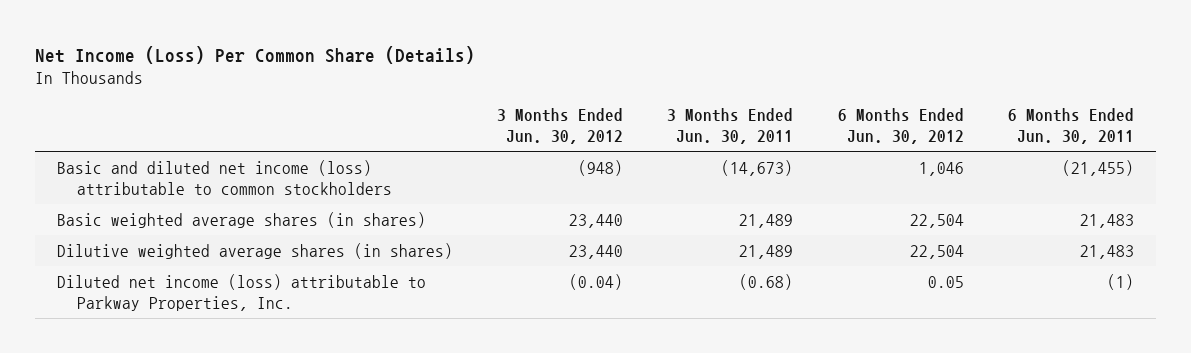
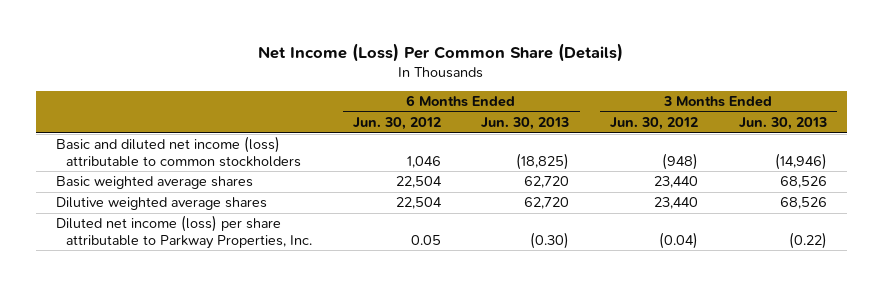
[667,108,794,145] 3 Months Ended Jun. 30, 2011 -> none
[1007,108,1134,145] 6 Months Ended Jun. 30, 2011 -> none
none -> [481,117,570,131] Jun. 30, 2013
none -> [738,117,827,131] Jun. 30, 2013
[57,211,427,228] Basic weighted average shares (in shares) -> [56,176,254,190] Basic weighted average shares
[57,242,454,259] Dilutive weighted average shares (in shares) -> [56,197,268,211] Dilutive weighted average shares
[57,273,427,311] Diluted net income (loss) attributable to Parkway Properties, Inc. -> [56,215,313,249] Diluted net income (loss) per share attributable to Parkway Properties, Inc.

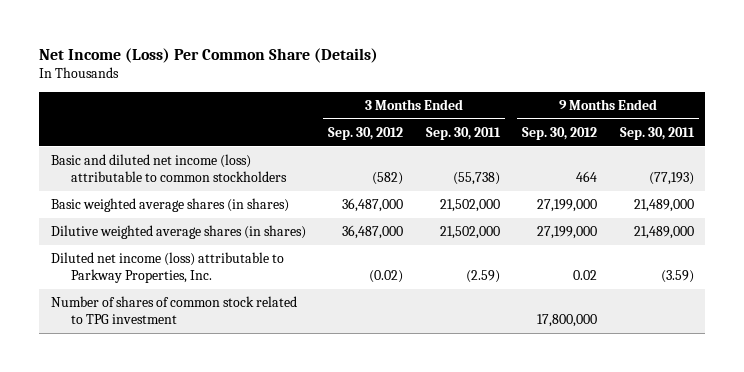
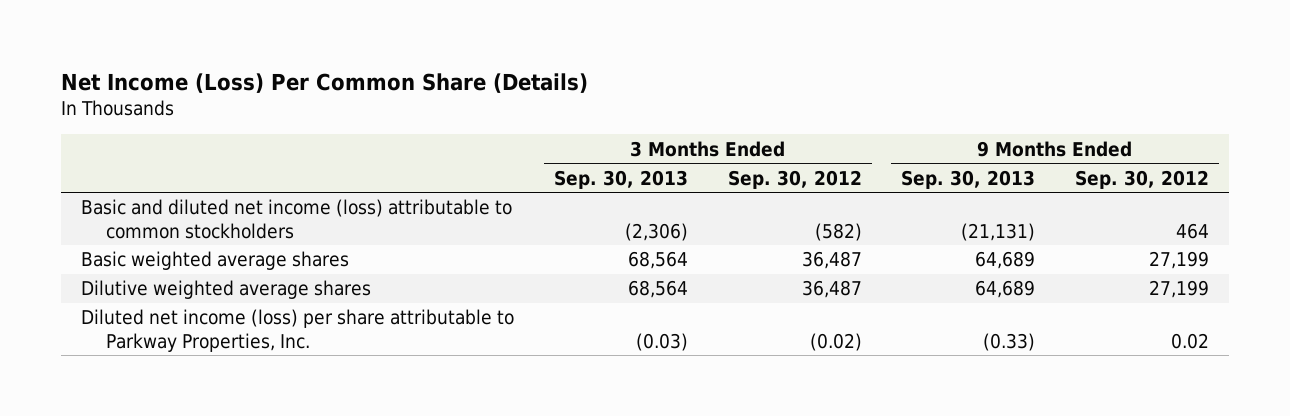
[425,127,501,141] Sep. 30, 2011 -> none
[619,127,695,141] Sep. 30, 2011 -> none
none -> [553,169,688,189] Sep. 30, 2013
none -> [901,169,1036,189] Sep. 30, 2013
[50,296,297,325] Number of shares of common stock related to TPG investment -> none
[50,198,289,213] Basic weighted average shares (in shares) -> [80,251,349,271] Basic weighted average shares
[342,198,404,213] 36,487,000 -> [801,251,862,270] 36,487
[537,199,598,213] 27,199,000 -> [1149,251,1210,270] 27,199
[50,225,306,240] Dilutive weighted average shares (in shares) -> [80,280,371,300] Dilutive weighted average shares
[342,225,404,240] 36,487,000 -> [801,280,862,299] 36,487
[537,226,598,240] 27,199,000 -> [1149,280,1210,299] 27,199
[50,252,284,284] Diluted net income (loss) attributable to Parkway Properties, Inc. -> [80,309,514,352] Diluted net income (loss) per share attributable to Parkway Properties, Inc.

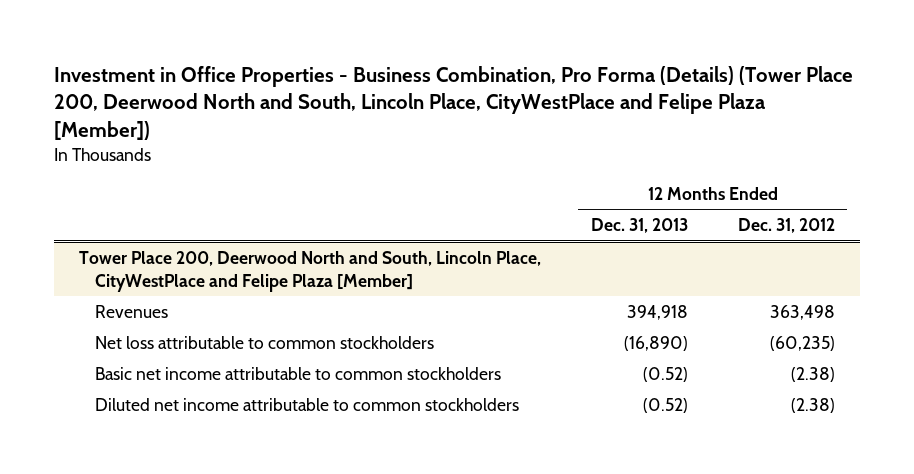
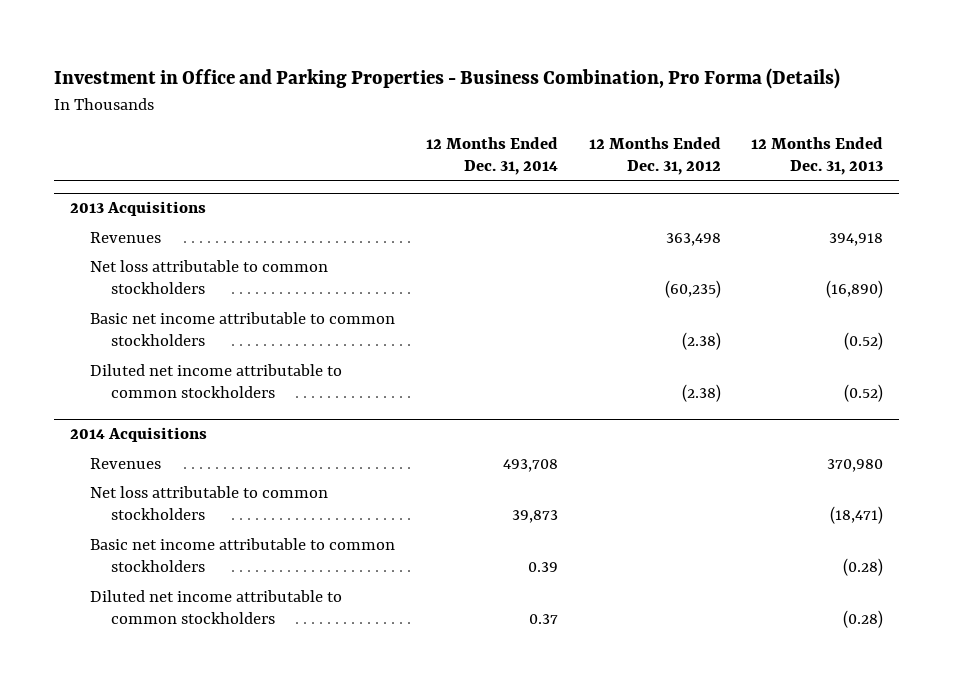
[54,65,854,140] Investment in Office Properties - Business Combination, Pro Forma (Details) (Tower Place 200, Deerwood North and South, Lincoln Place, CityWestPlace and Felipe Plaza [Member]) -> [54,67,841,89] Investment in Office and Parking Properties - Business Combination, Pro Forma (Details)
none -> [425,137,558,176] 12 Months Ended Dec. 31, 2014
[79,250,542,292] Tower Place 200, Deerwood North and South, Lincoln Place, CityWestPlace and Felipe Plaza [Member] -> none
none -> [69,201,206,217] 2013 Acquisitions
none -> [69,427,207,443] 2014 Acquisitions
none -> [90,458,162,470] Revenues
none -> [90,486,329,521] Net loss attributable to common stockholders
none -> [90,538,396,573] Basic net income attributable to common stockholders
none -> [90,590,343,625] Diluted net income attributable to common stockholders

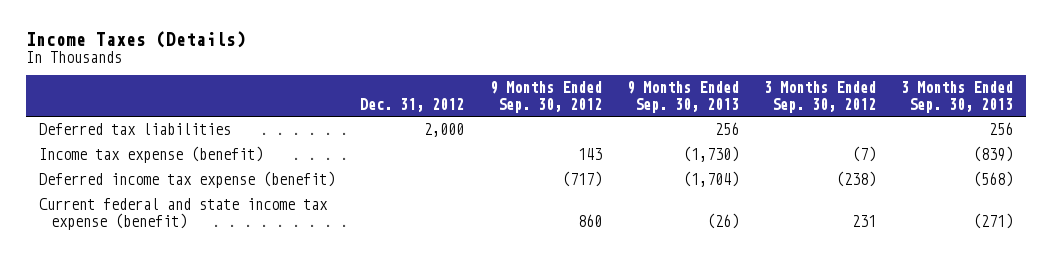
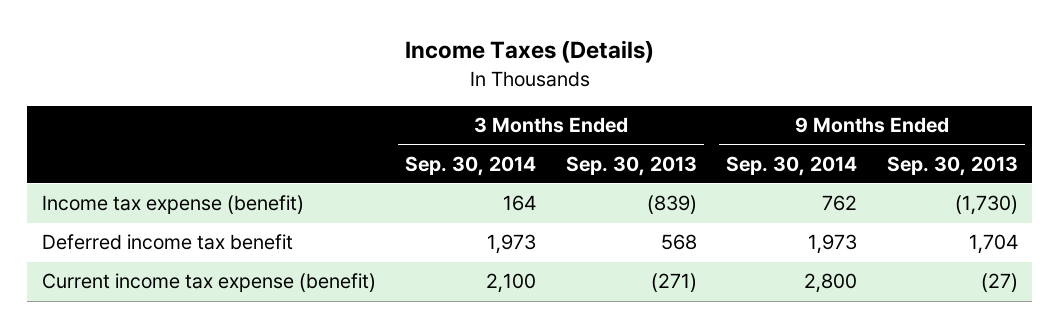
[360,97,465,112] Dec. 31, 2012 -> none
[489,81,602,113] 9 Months Ended Sep. 30, 2012 -> none
[764,81,877,113] 3 Months Ended Sep. 30, 2012 -> none
none -> [405,155,537,176] Sep. 30, 2014
none -> [726,155,858,176] Sep. 30, 2014
[38,123,231,136] Deferred tax liabilities -> none
[38,171,335,189] Deferred income tax expense (benefit) -> [41,234,293,251] Deferred income tax benefit
[682,171,739,188] (1,704) -> [968,234,1018,255] 1,704
[973,171,1014,188] (568) -> [660,234,697,251] 568
[38,198,328,230] Current federal and state income tax expense (benefit) -> [41,273,376,293] Current income tax expense (benefit)
[706,212,739,229] (26) -> [980,273,1018,293] (27)

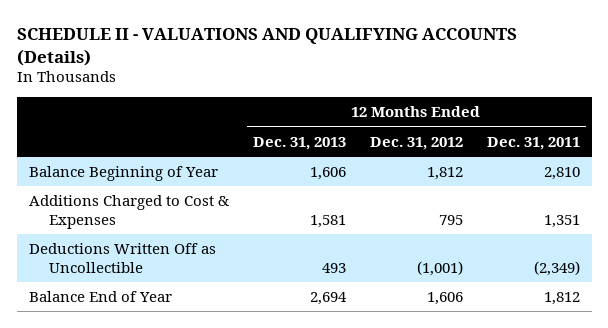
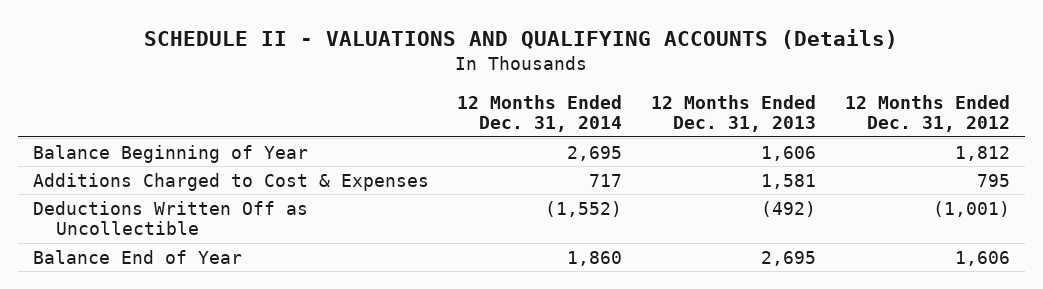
[486,136,580,150] Dec. 31, 2011 -> none
none -> [457,94,623,133] 12 Months Ended Dec. 31, 2014
[321,262,346,273] 493 -> [761,200,817,217] (492)
[309,292,347,306] 2,694 -> [761,250,817,266] 2,695

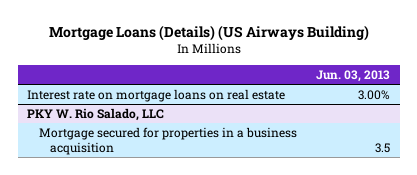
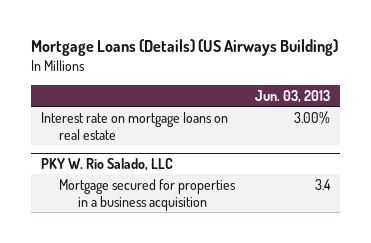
[375,143,391,154] 3.5 -> [315,178,332,190] 3.4

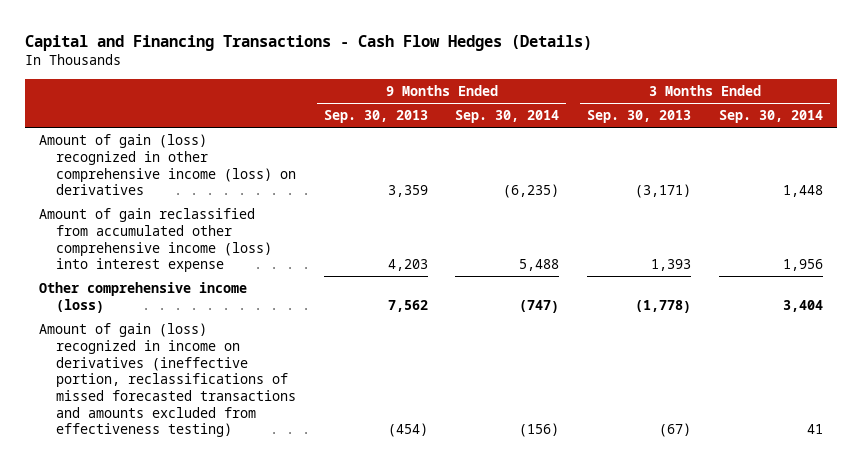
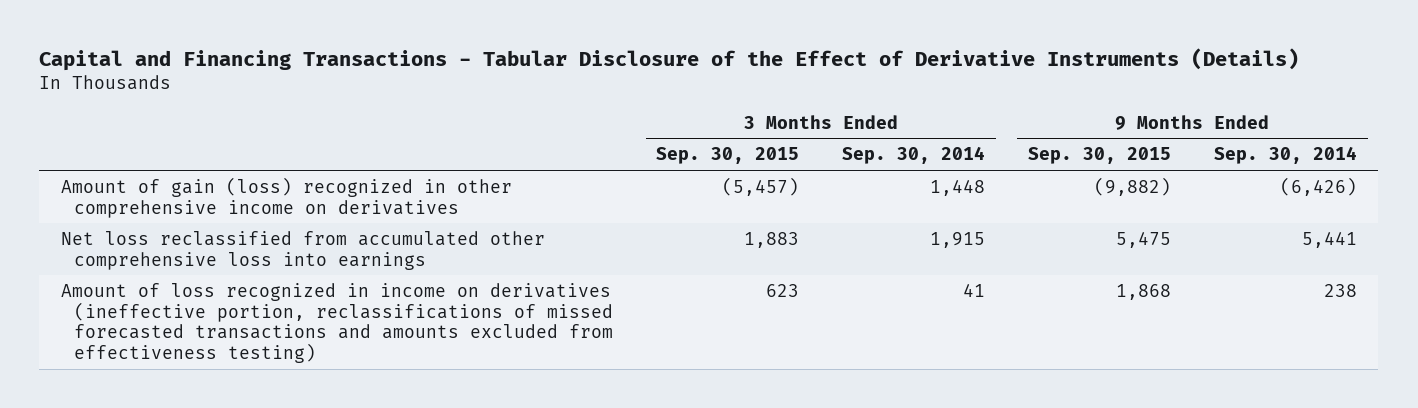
[25,34,593,51] Capital and Financing Transactions - Cash Flow Hedges (Details) -> [39,48,1300,72] Capital and Financing Transactions - Tabular Disclosure of the Effect of Derivative Instruments (Details)
[323,110,428,124] Sep. 30, 2013 -> none
[587,110,692,124] Sep. 30, 2013 -> none
none -> [656,147,800,165] Sep. 30, 2015
none -> [1028,147,1172,165] Sep. 30, 2015
[39,282,248,313] Other comprehensive income (loss) -> none
[39,134,296,196] Amount of gain (loss) recognized in other comprehensive income (loss) on derivatives -> [60,176,512,218] Amount of gain (loss) recognized in other comprehensive income on derivatives
[503,184,560,199] (6,235) -> [1279,176,1357,196] (6,426)
[39,208,272,273] Amount of gain reclassified from accumulated other comprehensive income (loss) into interest expense -> [60,230,545,270] Net loss reclassified from accumulated other comprehensive loss into earnings
[519,259,560,272] 5,488 -> [1301,230,1357,248] 5,441
[782,259,823,272] 1,956 -> [930,231,986,248] 1,915
[39,323,296,438] Amount of gain (loss) recognized in income on derivatives (ineffective portion, reclassifications of missed forecasted transactions and amounts excluded from effectiveness testing) -> [60,282,614,364] Amount of loss recognized in income on derivatives (ineffective portion, reclassifications of missed forecasted transactions and amounts excluded from effectiveness testing)
[519,423,560,438] (156) -> [1323,283,1357,297] 238

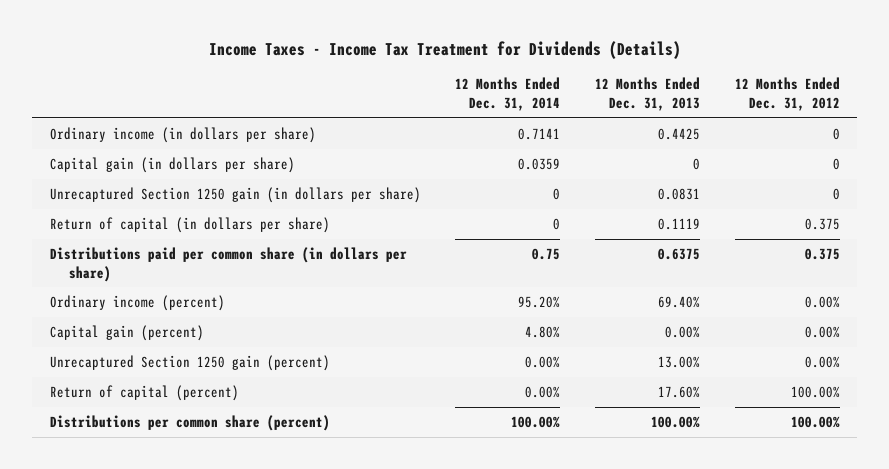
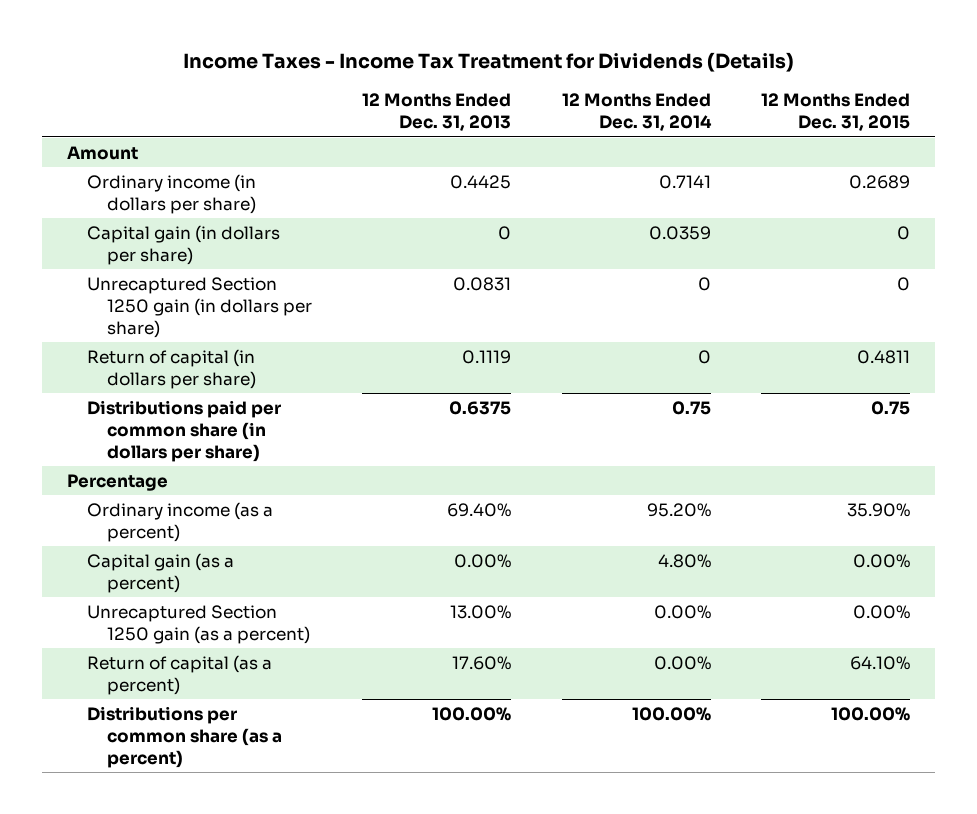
[734,77,840,112] 12 Months Ended Dec. 31, 2012 -> none
none -> [761,93,911,132] 12 Months Ended Dec. 31, 2015
none -> [67,145,139,160] Amount
none -> [67,473,169,491] Percentage
[49,294,225,311] Ordinary income (percent) -> [86,501,273,542] Ordinary income (as a percent)
[49,324,204,341] Capital gain (percent) -> [86,552,234,593] Capital gain (as a percent)
[49,354,330,371] Unrecaptured Section 1250 gain (percent) -> [86,604,310,644] Unrecaptured Section 1250 gain (as a percent)
[49,384,239,401] Return of capital (percent) -> [86,654,272,695] Return of capital (as a percent)
[49,414,330,431] Distributions per common share (percent) -> [86,705,282,768] Distributions per common share (as a percent)

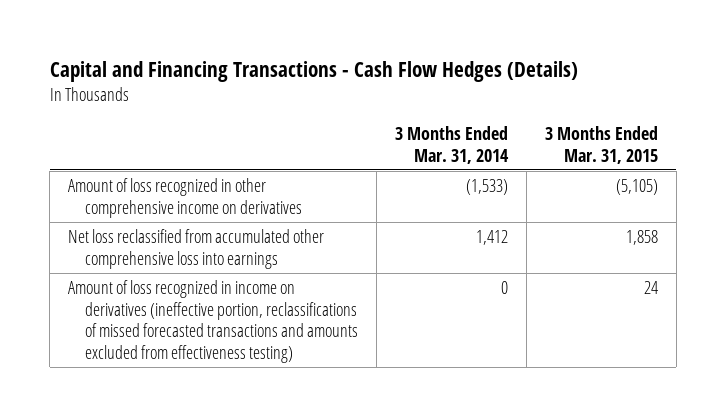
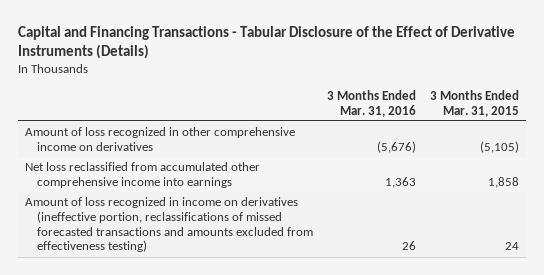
[49,61,578,83] Capital and Financing Transactions - Cash Flow Hedges (Details) -> [17,26,515,60] Capital and Financing Transactions - Tabular Disclosure of the Effect of Derivative Instruments (Details)
[394,125,509,164] 3 Months Ended Mar. 31, 2014 -> none
none -> [327,89,417,117] 3 Months Ended Mar. 31, 2016
[68,228,325,269] Net loss reclassified from accumulated other comprehensive loss into earnings -> [24,162,260,188] Net loss reclassified from accumulated other comprehensive income into earnings

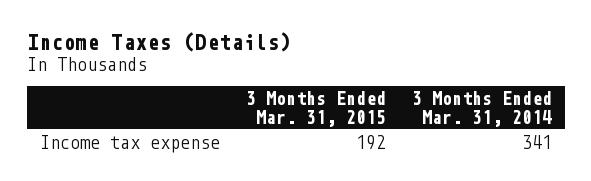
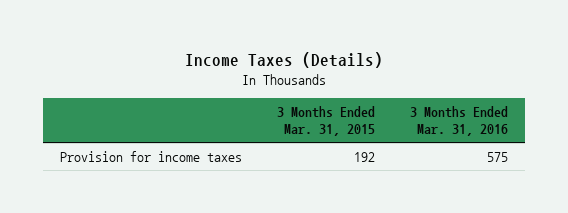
[411,90,552,127] 3 Months Ended Mar. 31, 2014 -> none
none -> [409,106,508,136] 3 Months Ended Mar. 31, 2016
[39,134,220,153] Income tax expense -> [60,151,243,163] Provision for income taxes

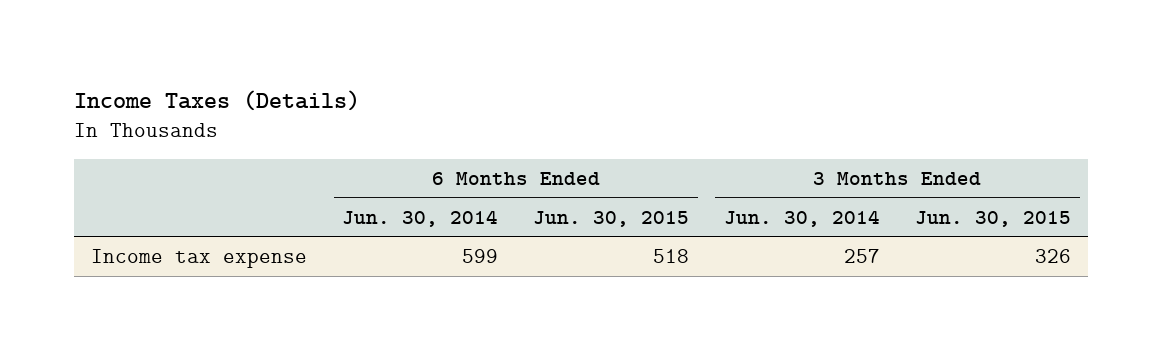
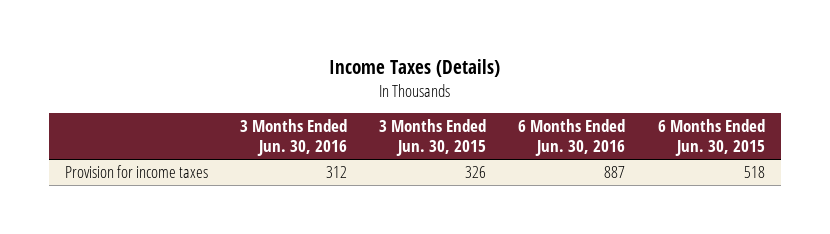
[342,209,499,227] Jun. 30, 2014 -> none
[724,209,881,227] Jun. 30, 2014 -> none
none -> [240,118,348,157] 3 Months Ended Jun. 30, 2016
none -> [518,118,626,157] 6 Months Ended Jun. 30, 2016
[91,249,308,269] Income tax expense -> [64,165,208,179] Provision for income taxes

